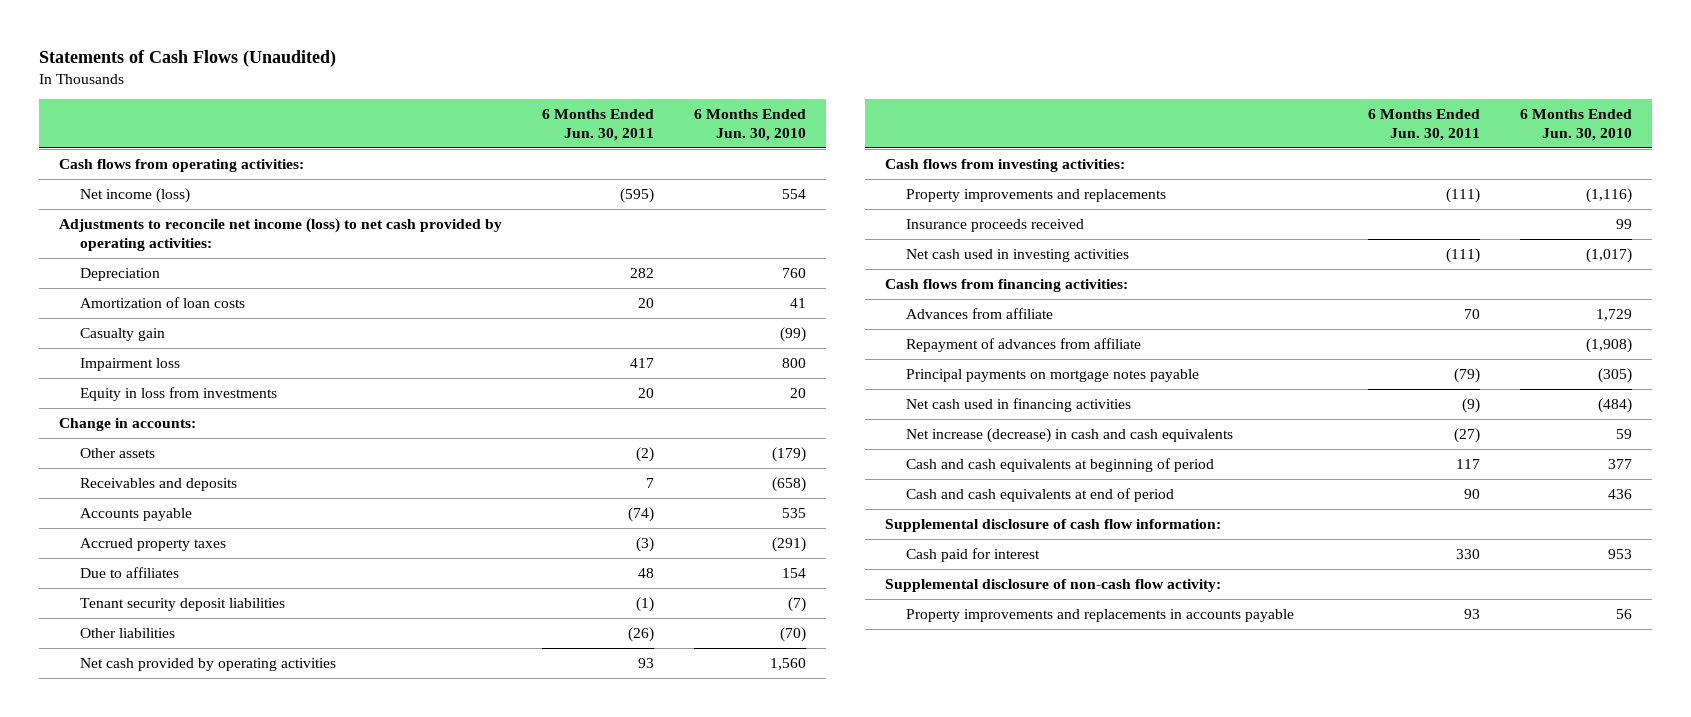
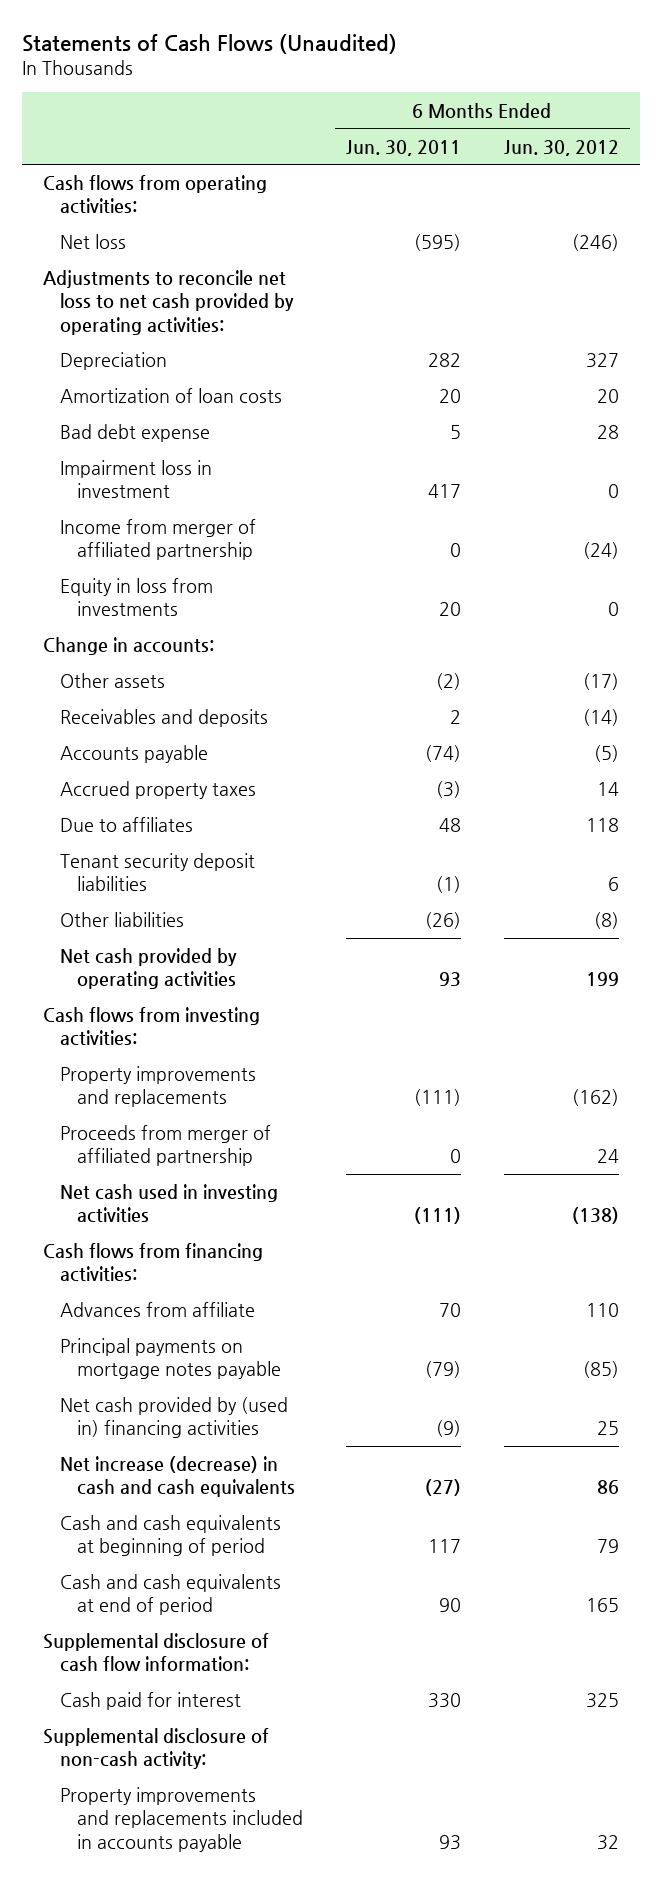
[694,109,807,141] 6 Months Ended Jun. 30, 2010 -> none
none -> [503,139,619,156] Jun. 30, 2012
[79,188,190,204] Net income (loss) -> [60,234,127,250] Net loss
[58,218,502,251] Adjustments to reconcile net income (loss) to net cash provided by operating activities: -> [43,270,295,335] Adjustments to reconcile net loss to net cash provided by operating activities:
[79,328,165,342] Casualty gain -> none
none -> [60,424,211,443] Bad debt expense
[79,358,180,372] Impairment loss -> [60,460,213,499] Impairment loss in investment
none -> [60,519,257,561] Income from merger of affiliated partnership
[645,478,654,489] 7 -> [449,710,461,725] 2
[905,219,1084,233] Insurance proceeds received -> none
none -> [60,1125,272,1167] Proceeds from merger of affiliated partnership
[905,338,1141,353] Repayment of advances from affiliate -> none
[905,398,1131,413] Net cash used in financing activities -> [60,1397,289,1439] Net cash provided by (used in) financing activities
[884,579,1221,593] Supplemental disclosure of non-cash flow activity: -> [43,1728,270,1770] Supplemental disclosure of non-cash activity:
[905,609,1294,623] Property improvements and replacements in accounts payable -> [60,1787,303,1852] Property improvements and replacements included in accounts payable

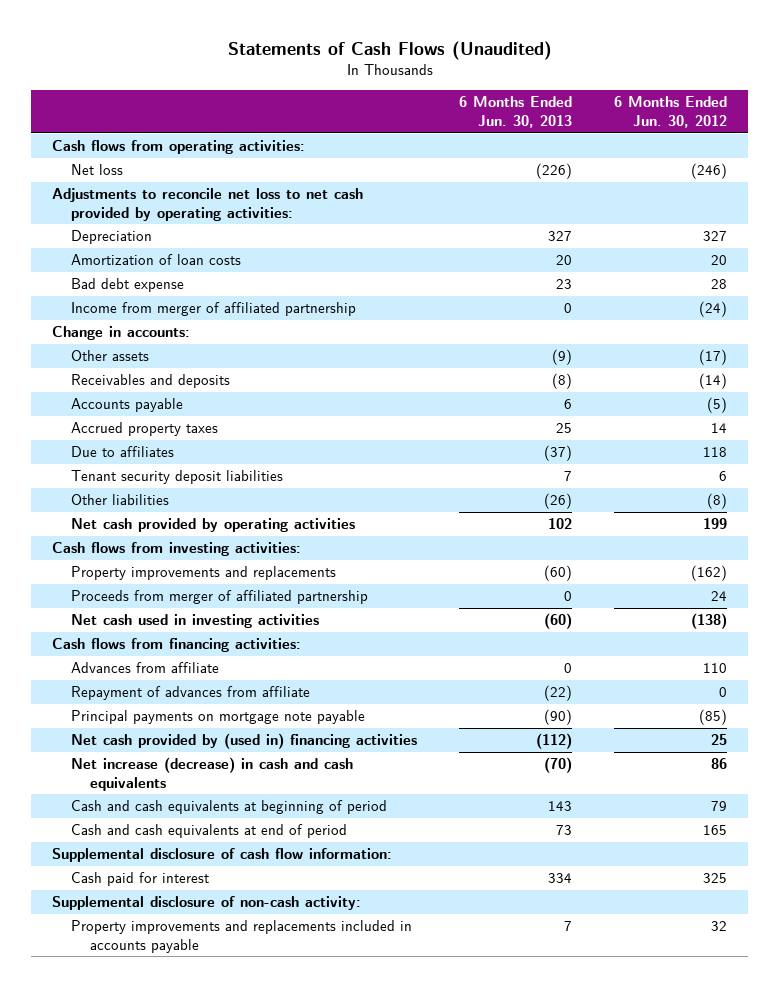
[345,139,461,156] Jun. 30, 2011 -> none
none -> [459,96,573,129] 6 Months Ended Jun. 30, 2013
[60,460,213,499] Impairment loss in investment -> none
[60,578,214,617] Equity in loss from investments -> none
none -> [71,686,311,701] Repayment of advances from affiliate
[60,1338,281,1380] Principal payments on mortgage notes payable -> [71,710,366,725] Principal payments on mortgage note payable

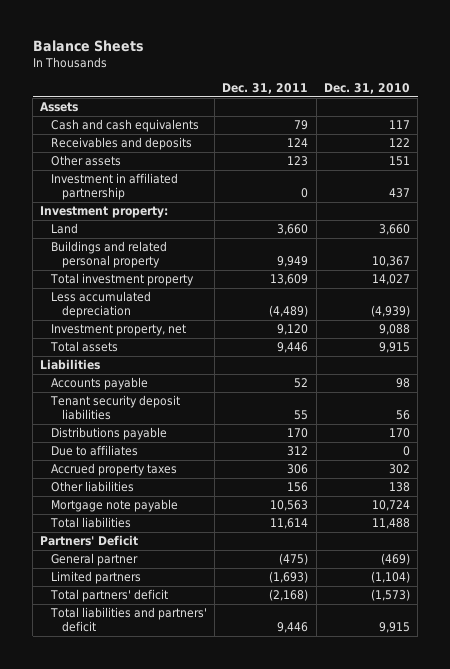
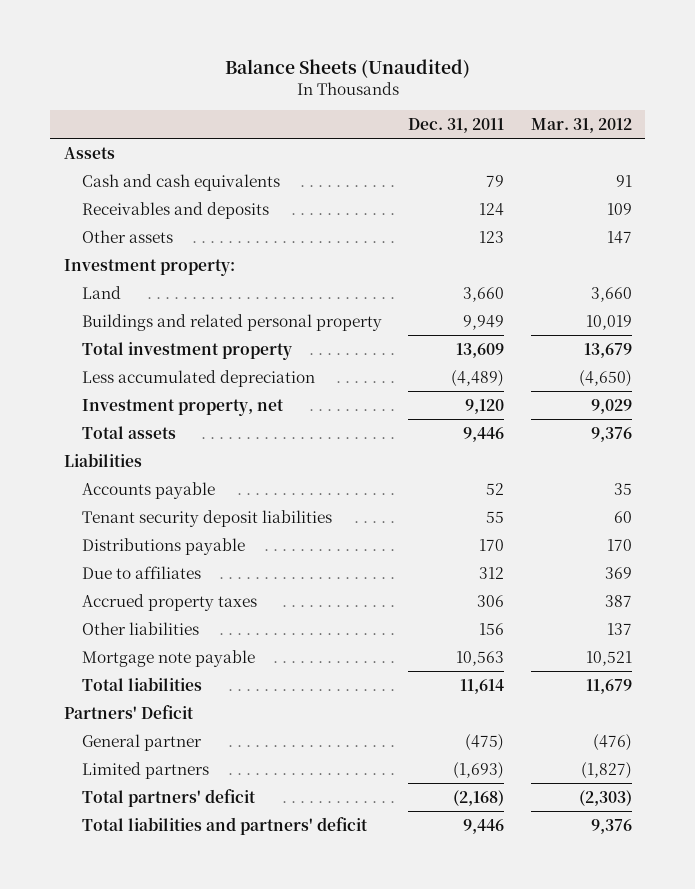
[32,40,144,53] Balance Sheets -> [224,59,470,79] Balance Sheets (Unaudited)
[324,83,411,95] Dec. 31, 2010 -> none
none -> [530,118,632,134] Mar. 31, 2012
[50,173,178,201] Investment in affiliated partnership -> none

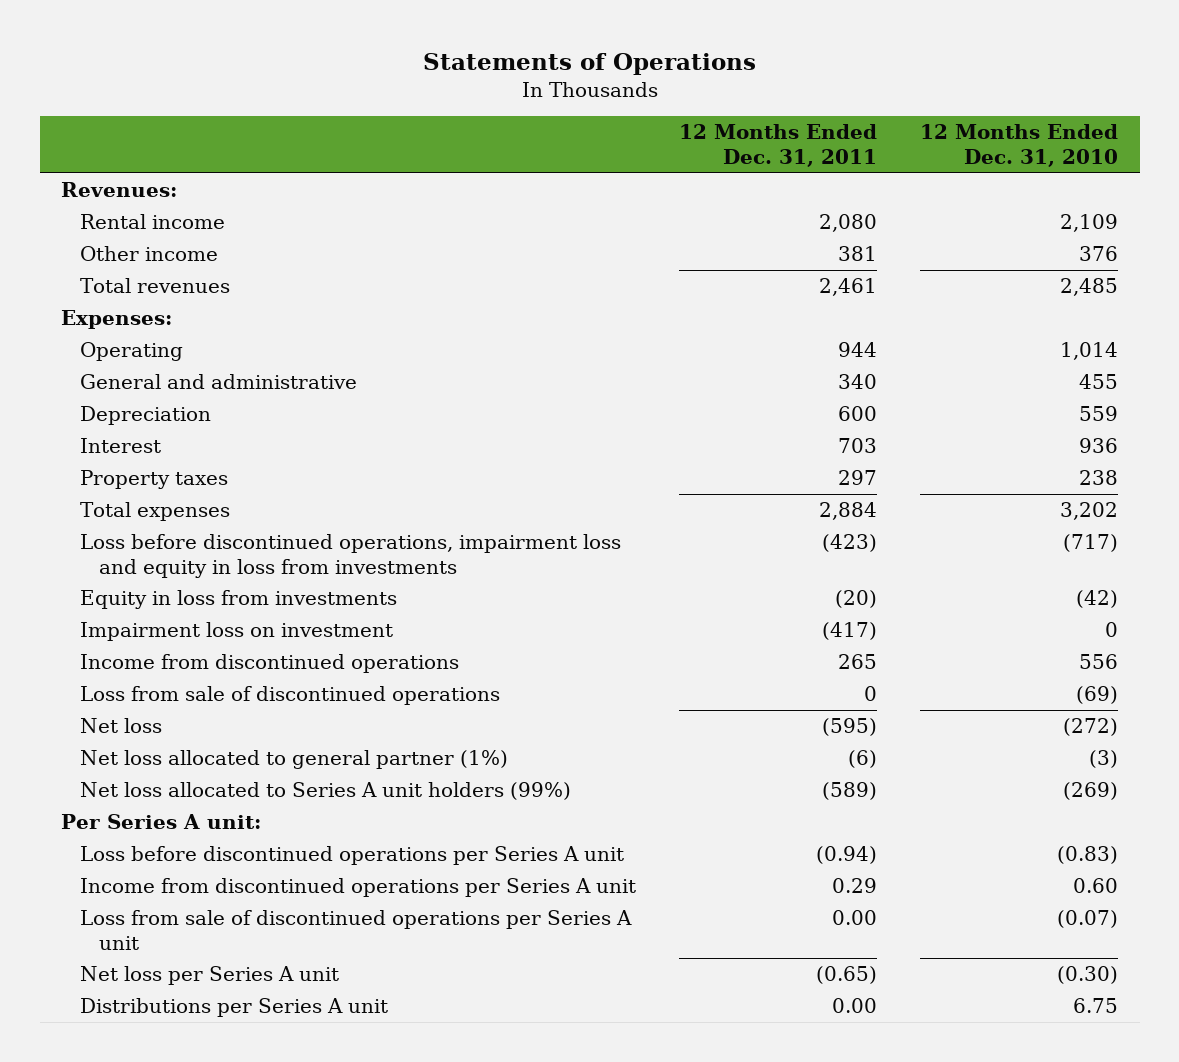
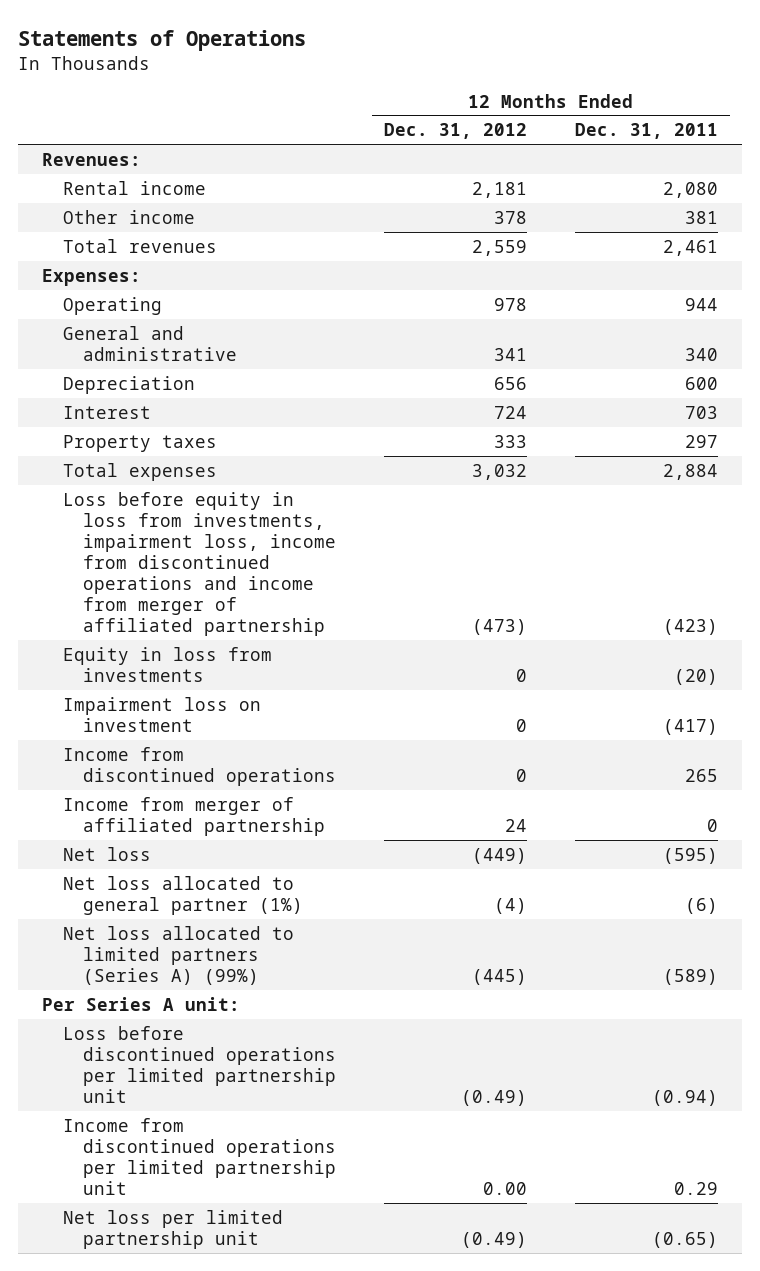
[920,124,1119,167] 12 Months Ended Dec. 31, 2010 -> none
none -> [384,123,528,140] Dec. 31, 2012
[79,533,621,578] Loss before discontinued operations, impairment loss and equity in loss from investments -> [62,491,337,637] Loss before equity in loss from investments, impairment loss, income from discontinued operations and income from merger of affiliated partnership
[79,685,500,705] Loss from sale of discontinued operations -> none
none -> [62,796,326,836] Income from merger of affiliated partnership
[79,781,571,800] Net loss allocated to Series A unit holders (99%) -> [62,925,294,985] Net loss allocated to limited partners (Series A) (99%)
[79,909,632,950] Loss from sale of discontinued operations per Series A unit -> none
[79,997,388,1017] Distributions per Series A unit -> none
[79,845,624,865] Loss before discontinued operations per Series A unit -> [62,1025,337,1103] Loss before discontinued operations per limited partnership unit
[79,877,636,897] Income from discontinued operations per Series A unit -> [62,1117,337,1195] Income from discontinued operations per limited partnership unit
[79,965,339,985] Net loss per Series A unit -> [62,1209,283,1249] Net loss per limited partnership unit

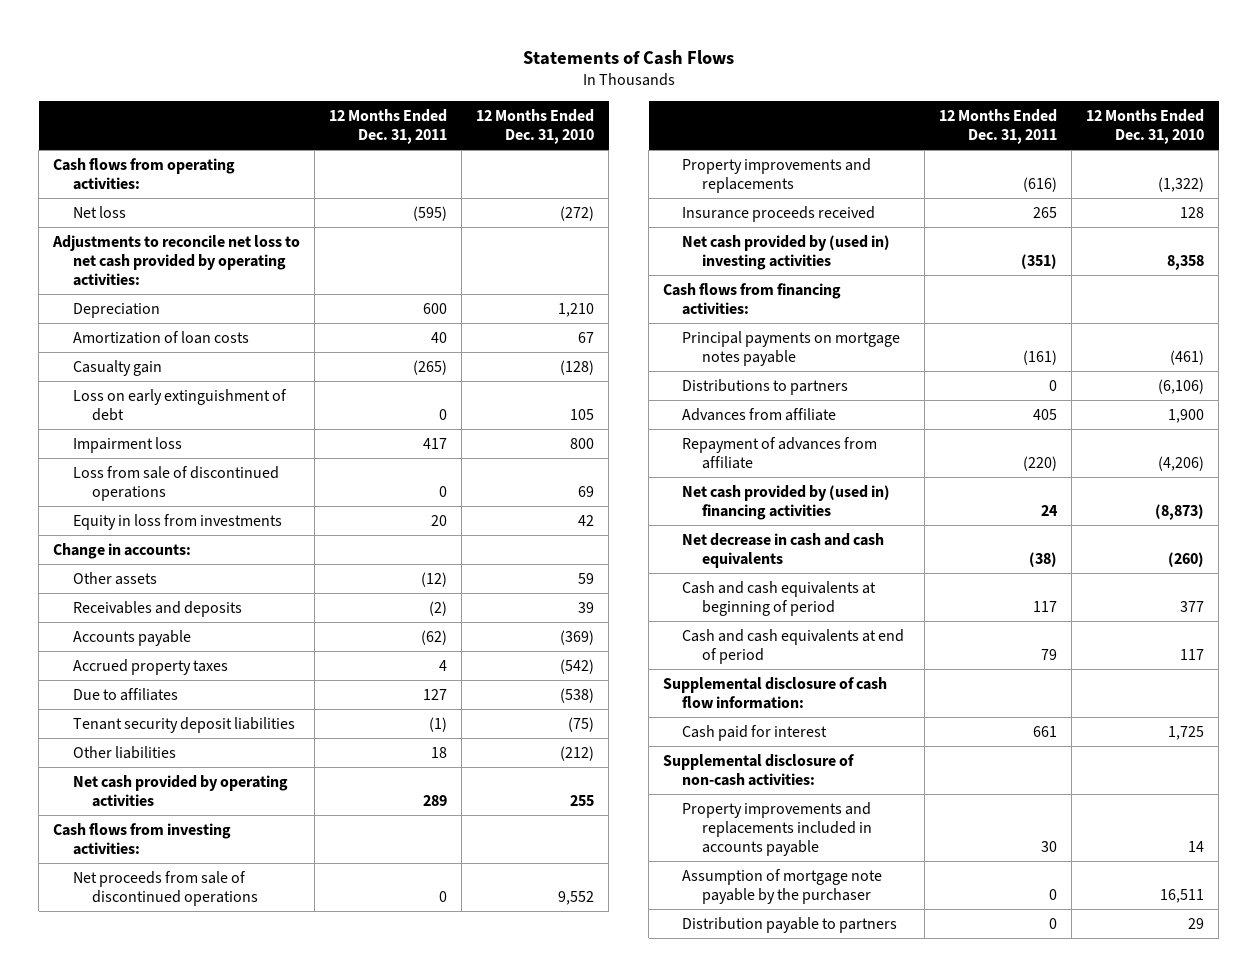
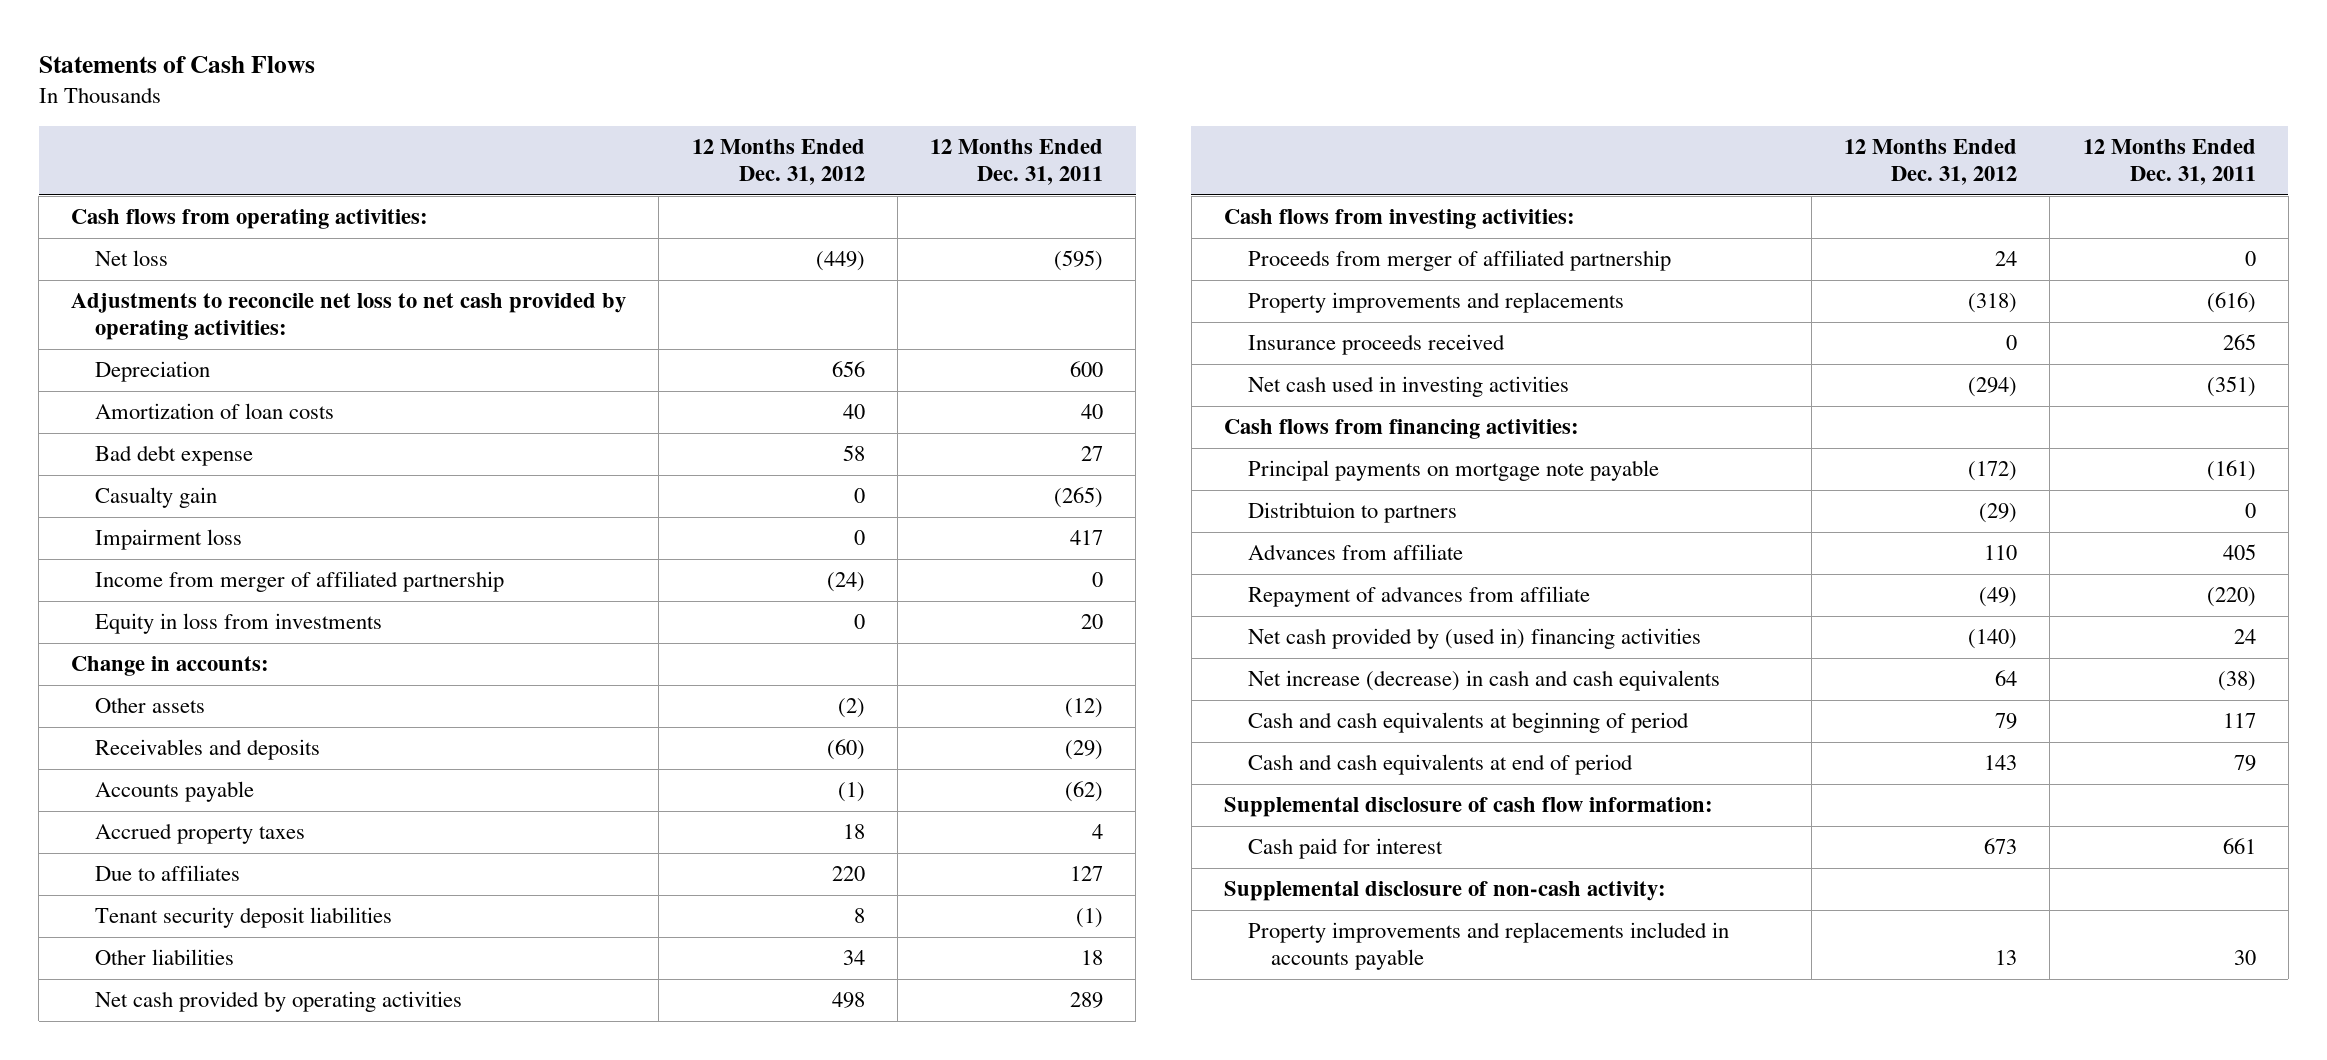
[476,108,595,144] 12 Months Ended Dec. 31, 2010 -> none
none -> [691,139,865,186] 12 Months Ended Dec. 31, 2012
none -> [94,445,253,467] Bad debt expense
[72,388,287,421] Loss on early extinguishment of debt -> none
[72,465,279,501] Loss from sale of discontinued operations -> none
none -> [94,571,504,593] Income from merger of affiliated partnership
[429,600,448,616] (2) -> [1064,740,1103,761] (29)
[72,870,258,906] Net proceeds from sale of discontinued operations -> none
none -> [1247,250,1671,272] Proceeds from merger of affiliated partnership
[682,234,891,270] Net cash provided by (used in) investing activities -> [1247,376,1569,398] Net cash used in investing activities
[682,330,901,366] Principal payments on mortgage notes payable -> [1247,460,1659,482] Principal payments on mortgage note payable
[682,378,849,395] Distributions to partners -> [1247,502,1457,524] Distribtuion to partners
[682,532,885,568] Net decrease in cash and cash equivalents -> [1247,670,1720,692] Net increase (decrease) in cash and cash equivalents
[663,753,855,786] Supplemental disclosure of non-cash activities: -> [1224,881,1667,902] Supplemental disclosure of non-cash activity:
[682,868,883,904] Assumption of mortgage note payable by the purchaser -> none
[682,916,898,933] Distribution payable to partners -> none

